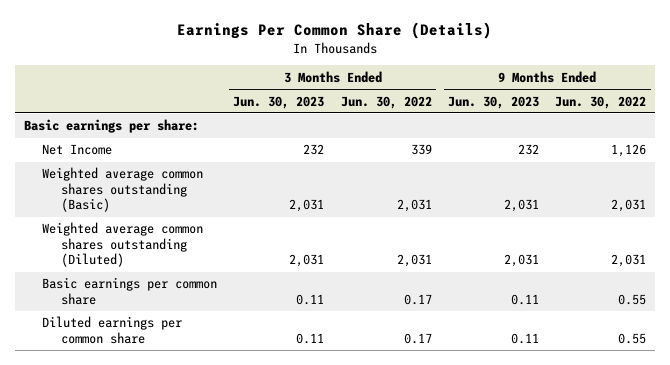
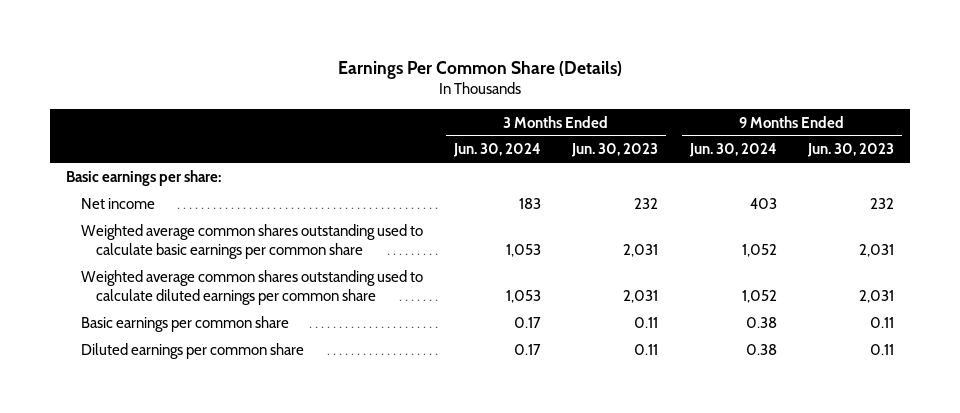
[340,95,432,109] Jun. 30, 2022 -> none
[555,95,647,109] Jun. 30, 2022 -> none
none -> [453,143,542,158] Jun. 30, 2024
none -> [688,143,777,158] Jun. 30, 2024
[42,144,113,156] Net Income -> [80,197,155,209] Net income
[42,167,204,213] Weighted average common shares outstanding (Basic) -> [80,223,423,260] Weighted average common shares outstanding used to calculate basic earnings per common share
[42,222,204,268] Weighted average common shares outstanding (Diluted) -> [80,269,423,306] Weighted average common shares outstanding used to calculate diluted earnings per common share

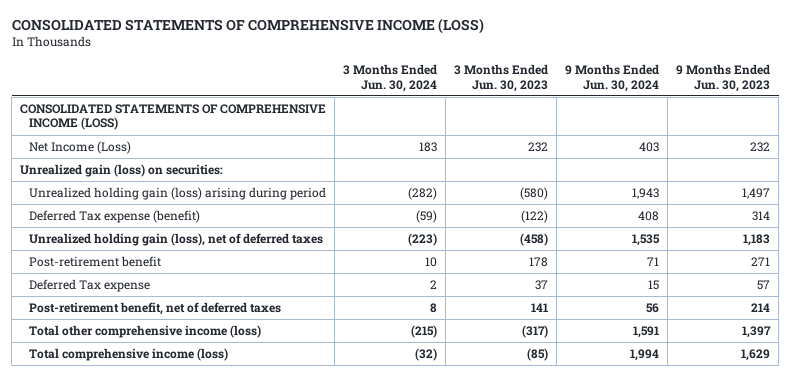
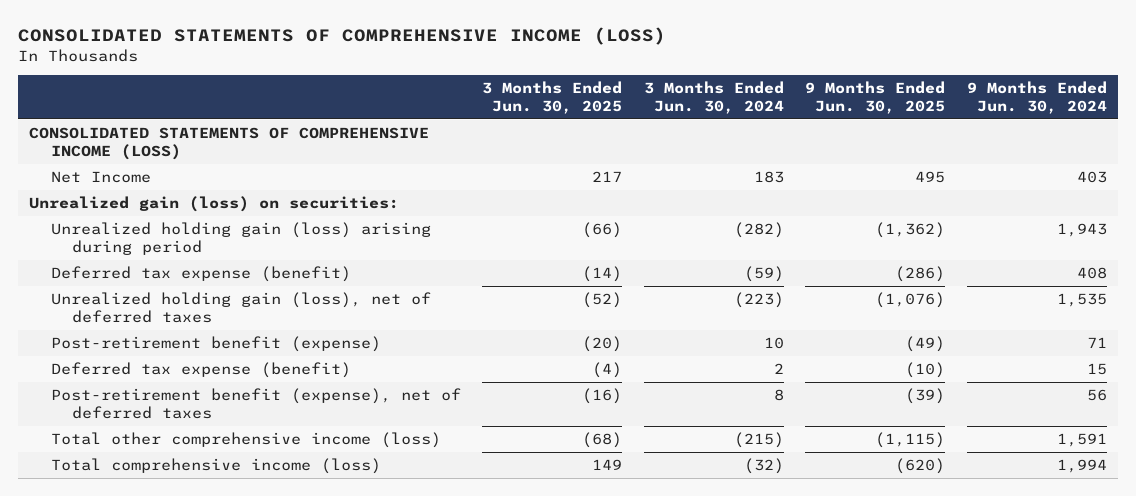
[454,64,549,92] 3 Months Ended Jun. 30, 2023 -> none
[676,64,771,92] 9 Months Ended Jun. 30, 2023 -> none
none -> [482,81,623,115] 3 Months Ended Jun. 30, 2025
none -> [805,81,946,115] 9 Months Ended Jun. 30, 2025
[29,141,132,155] Net Income (Loss) -> [50,171,151,184] Net Income
[29,210,201,224] Deferred Tax expense (benefit) -> [50,266,351,283] Deferred tax expense (benefit)
[29,256,162,268] Post-retirement benefit -> [50,336,381,353] Post-retirement benefit (expense)
[29,279,151,293] Deferred Tax expense -> [50,362,351,379] Deferred tax expense (benefit)
[29,302,282,316] Post-retirement benefit, net of deferred taxes -> [50,388,461,419] Post-retirement benefit (expense), net of deferred taxes

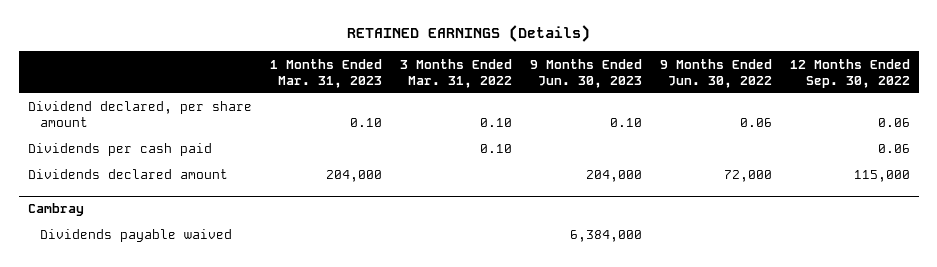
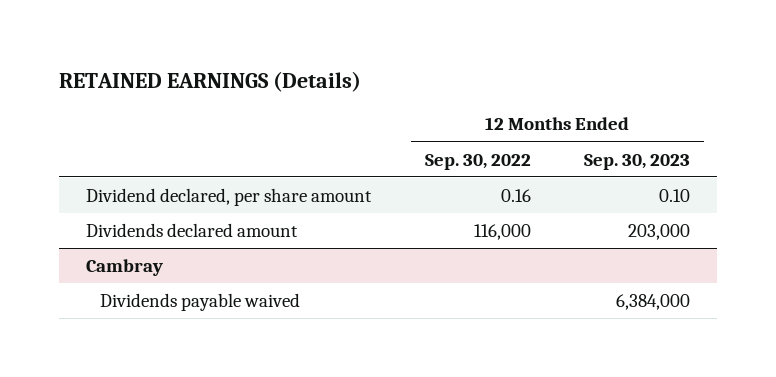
[269,58,382,88] 1 Months Ended Mar. 31, 2023 -> none
[399,58,512,88] 3 Months Ended Mar. 31, 2022 -> none
[529,58,642,88] 9 Months Ended Jun. 30, 2023 -> none
[659,58,772,88] 9 Months Ended Jun. 30, 2022 -> none
none -> [584,153,691,170] Sep. 30, 2023
[27,143,212,157] Dividends per cash paid -> none
[877,118,910,128] 0.06 -> [500,188,531,202] 0.16
[853,170,910,183] 115,000 -> [473,223,531,240] 116,000

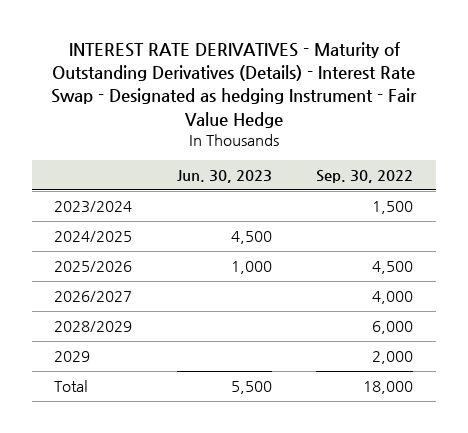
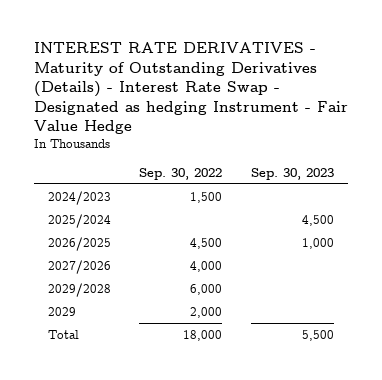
[176,170,272,184] Jun. 30, 2023 -> none
none -> [251,167,335,180] Sep. 30, 2023
[54,201,133,214] 2023/2024 -> [47,190,111,205] 2024/2023
[54,231,133,243] 2024/2025 -> [47,213,111,228] 2025/2024
[54,261,133,273] 2025/2026 -> [47,236,111,251] 2026/2025
[54,291,133,303] 2026/2027 -> [47,259,111,274] 2027/2026
[54,321,133,333] 2028/2029 -> [47,282,111,297] 2029/2028

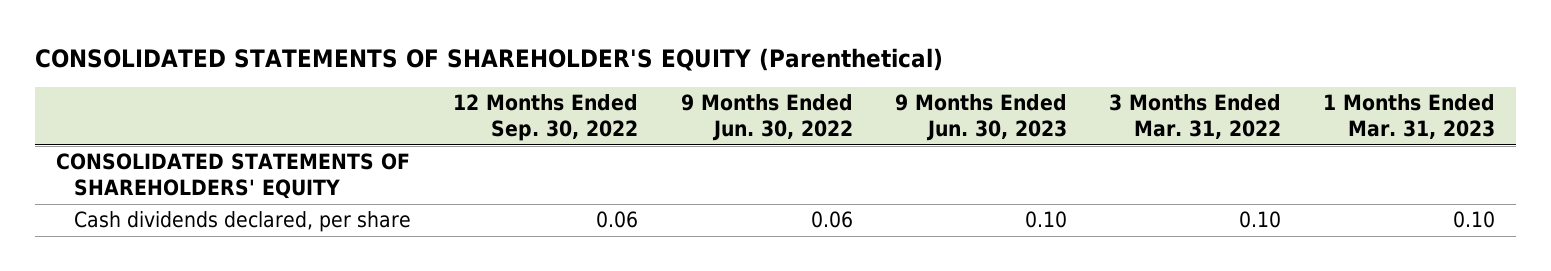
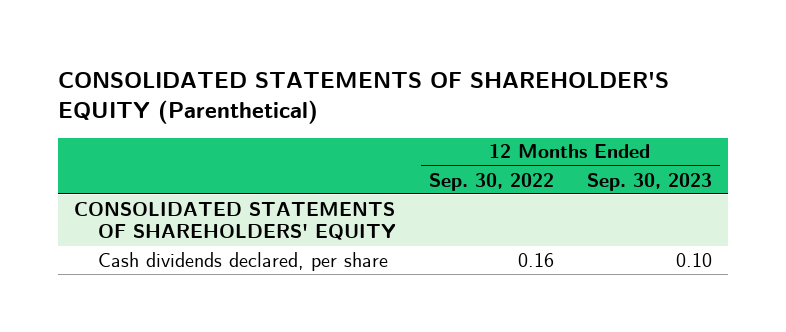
[680,94,853,141] 9 Months Ended Jun. 30, 2022 -> none
[894,94,1067,141] 9 Months Ended Jun. 30, 2023 -> none
[1108,94,1281,139] 3 Months Ended Mar. 31, 2022 -> none
[1323,94,1496,139] 1 Months Ended Mar. 31, 2023 -> none
none -> [586,172,712,191] Sep. 30, 2023
[596,211,639,229] 0.06 -> [517,252,554,267] 0.16

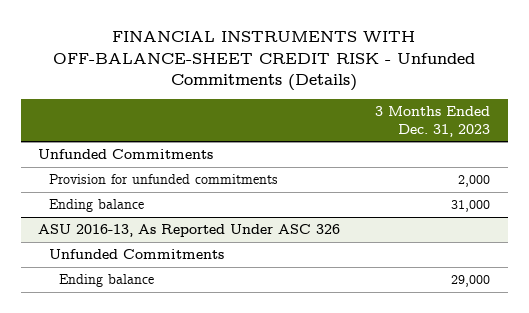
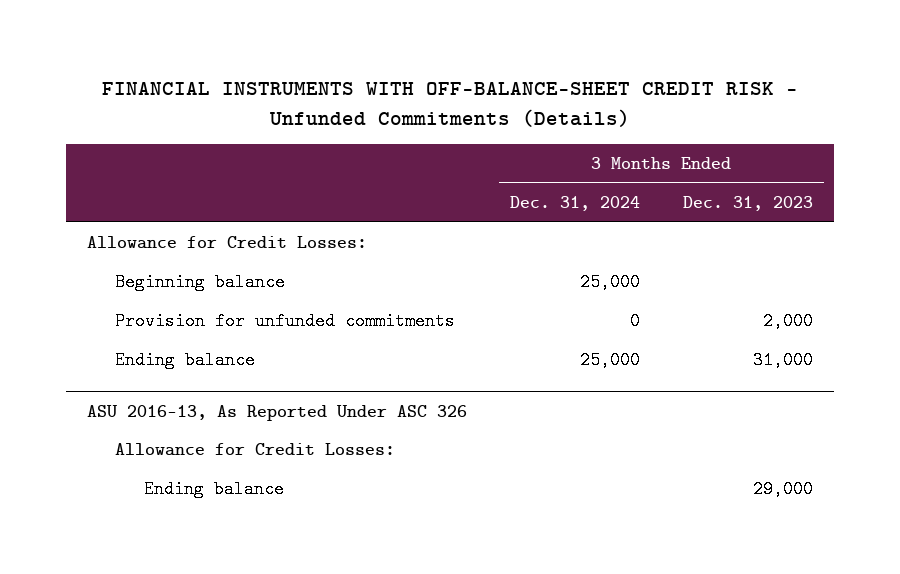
none -> [509,196,640,212] Dec. 31, 2024
[38,149,214,160] Unfunded Commitments -> [86,236,367,250] Allowance for Credit Losses:
none -> [115,273,286,292] Beginning balance
[48,249,224,260] Unfunded Commitments -> [115,443,396,457] Allowance for Credit Losses:

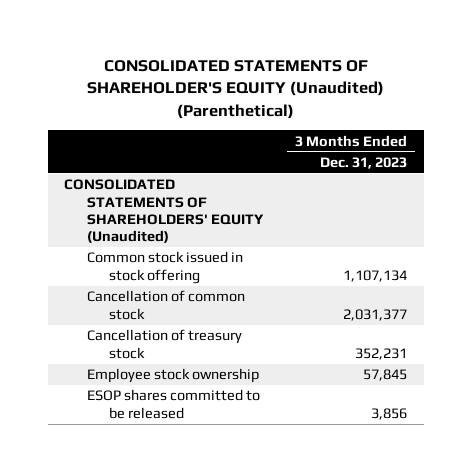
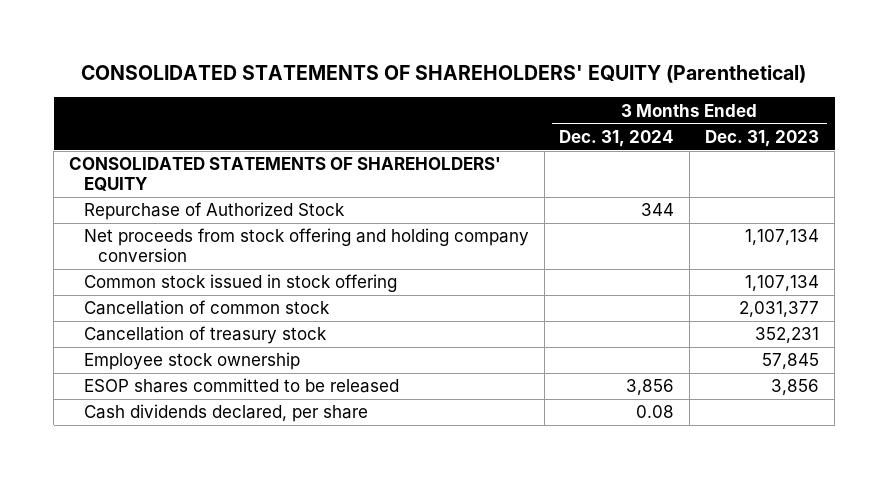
[86,59,384,119] CONSOLIDATED STATEMENTS OF SHAREHOLDER'S EQUITY (Unaudited) (Parenthetical) -> [81,65,807,84] CONSOLIDATED STATEMENTS OF SHAREHOLDERS' EQUITY (Parenthetical)
none -> [559,129,675,147] Dec. 31, 2024
[64,179,264,244] CONSOLIDATED STATEMENTS OF SHAREHOLDERS' EQUITY (Unaudited) -> [69,157,502,192] CONSOLIDATED STATEMENTS OF SHAREHOLDERS' EQUITY
none -> [83,202,345,221] Repurchase of Authorized Stock
none -> [83,228,529,263] Net proceeds from stock offering and holding company conversion
none -> [83,404,368,423] Cash dividends declared, per share

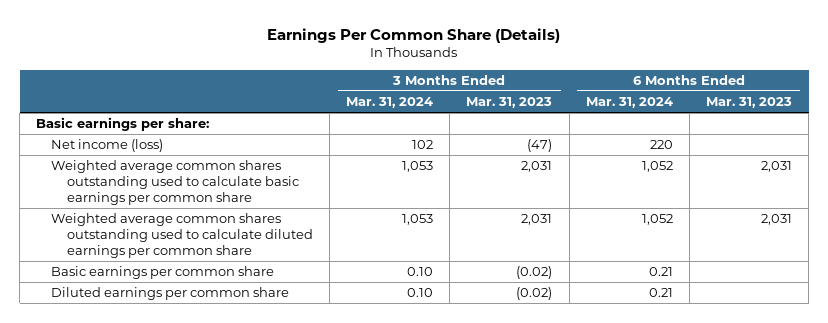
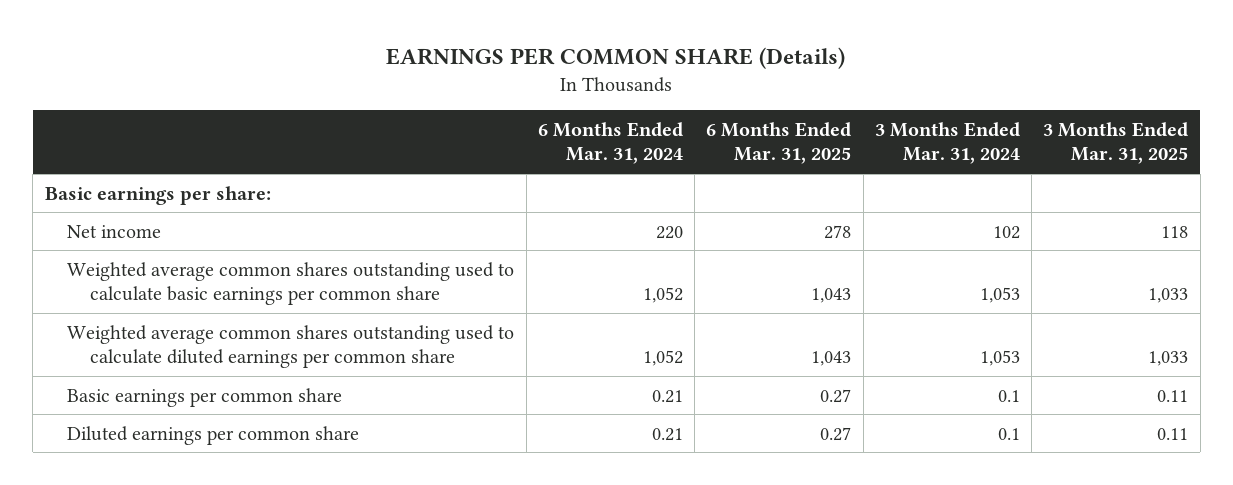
[267,27,561,43] Earnings Per Common Share (Details) -> [386,46,846,69] EARNINGS PER COMMON SHARE (Details)
[466,97,553,109] Mar. 31, 2023 -> none
[706,97,793,109] Mar. 31, 2023 -> none
none -> [706,122,852,165] 6 Months Ended Mar. 31, 2025
none -> [1043,122,1189,165] 3 Months Ended Mar. 31, 2025
[51,139,164,153] Net income (loss) -> [67,224,162,238] Net income
[406,267,433,277] 0.10 -> [997,389,1020,402] 0.1
[406,288,433,298] 0.10 -> [997,427,1020,440] 0.1

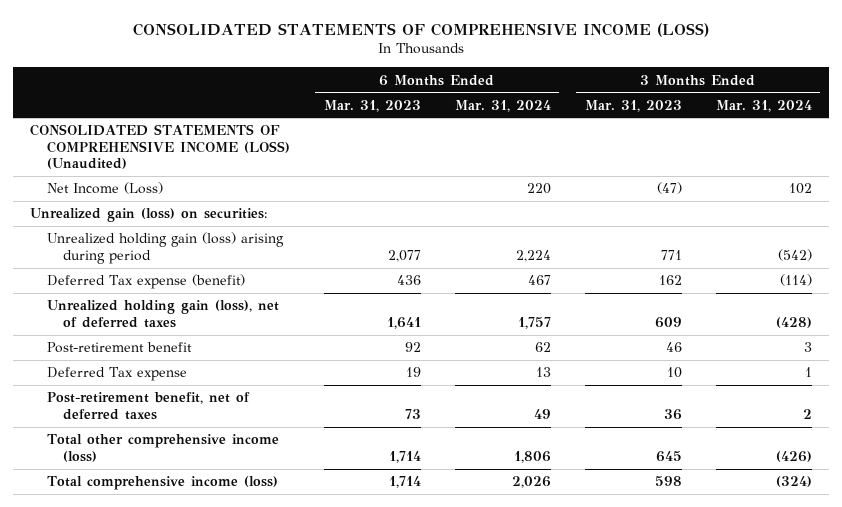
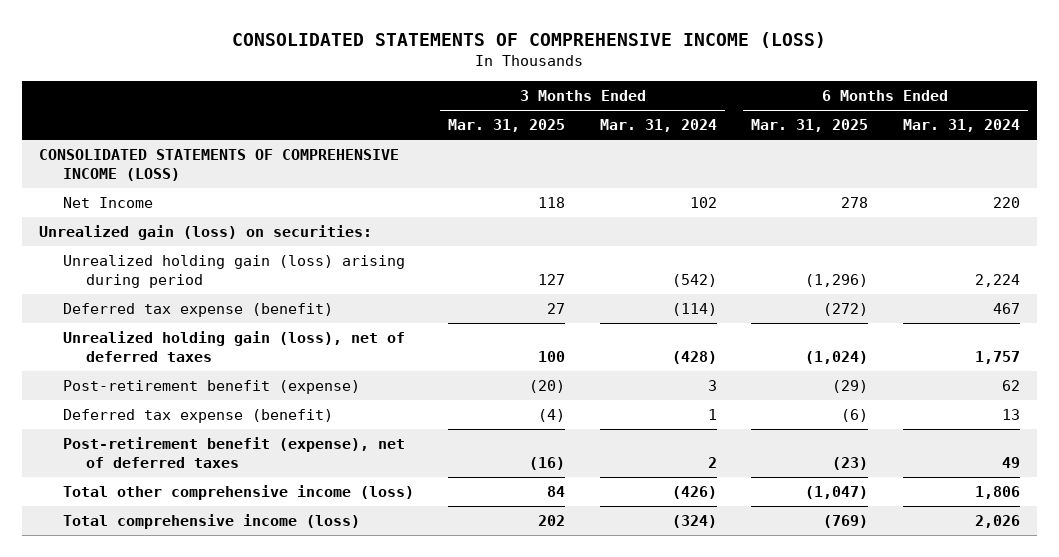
[323,99,421,112] Mar. 31, 2023 -> none
[584,99,682,112] Mar. 31, 2023 -> none
none -> [448,119,566,133] Mar. 31, 2025
none -> [751,119,869,133] Mar. 31, 2025
[30,124,290,170] CONSOLIDATED STATEMENTS OF COMPREHENSIVE INCOME (LOSS) (Unaudited) -> [39,149,400,181] CONSOLIDATED STATEMENTS OF COMPREHENSIVE INCOME (LOSS)
[46,182,163,195] Net Income (Loss) -> [62,197,153,209] Net Income
[46,274,245,290] Deferred Tax expense (benefit) -> [62,303,333,318] Deferred tax expense (benefit)
[46,342,192,354] Post-retirement benefit -> [62,380,360,395] Post-retirement benefit (expense)
[46,367,187,382] Deferred Tax expense -> [62,409,333,424] Deferred tax expense (benefit)
[46,392,250,420] Post-retirement benefit, net of deferred taxes -> [62,437,405,468] Post-retirement benefit (expense), net of deferred taxes

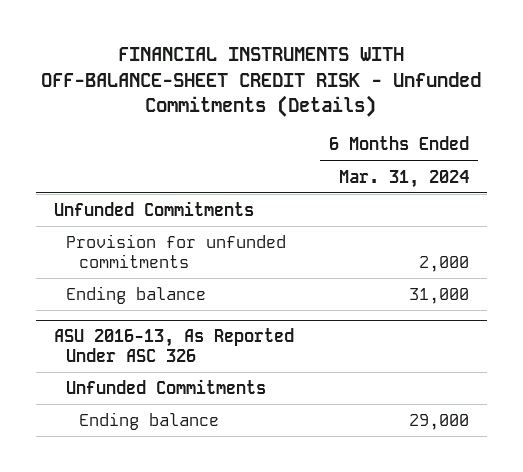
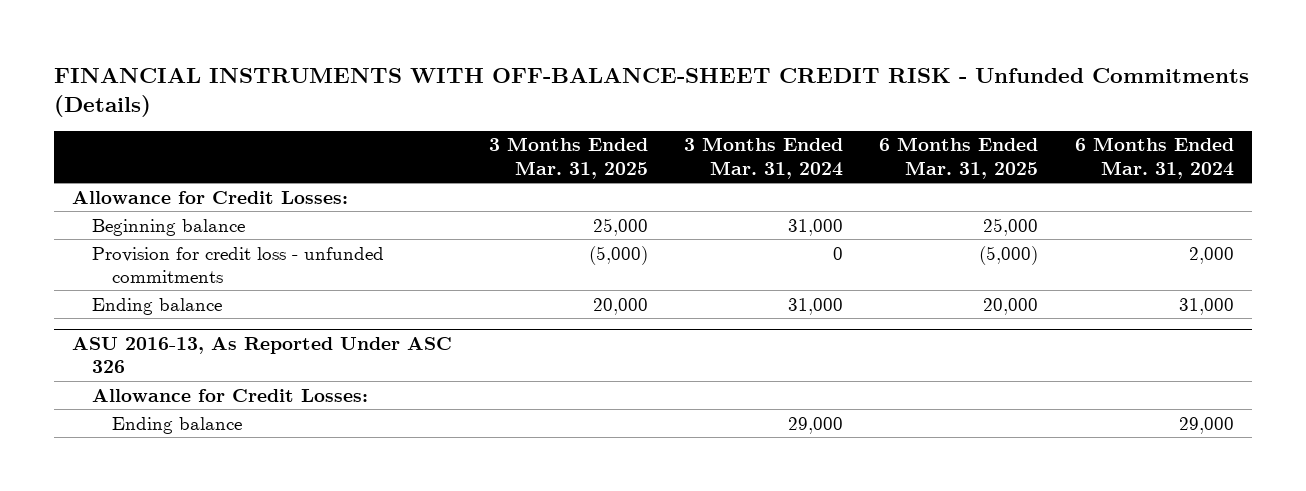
none -> [488,137,648,179] 3 Months Ended Mar. 31, 2025
none -> [683,137,843,179] 3 Months Ended Mar. 31, 2024
none -> [879,137,1039,179] 6 Months Ended Mar. 31, 2025
[53,200,254,216] Unfunded Commitments -> [72,190,349,204] Allowance for Credit Losses:
none -> [91,218,245,236] Beginning balance
[66,233,287,268] Provision for unfunded commitments -> [91,246,384,283] Provision for credit loss - unfunded commitments
[66,378,267,394] Unfunded Commitments -> [91,388,368,402] Allowance for Credit Losses:

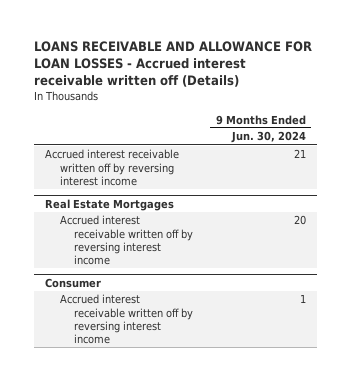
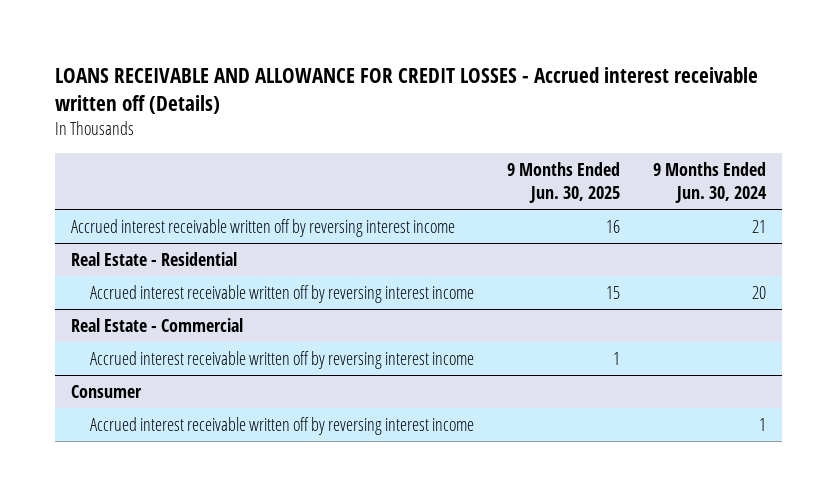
[33,40,312,88] LOANS RECEIVABLE AND ALLOWANCE FOR LOAN LOSSES - Accrued interest receivable written off (Details) -> [54,66,758,114] LOANS RECEIVABLE AND ALLOWANCE FOR CREDIT LOSSES - Accrued interest receivable written off (Details)
none -> [507,162,621,204] 9 Months Ended Jun. 30, 2025
[44,198,174,211] Real Estate Mortgages -> [70,252,237,267] Real Estate - Residential
none -> [70,318,243,333] Real Estate - Commercial
none -> [90,351,475,370] Accrued interest receivable written off by reversing interest income

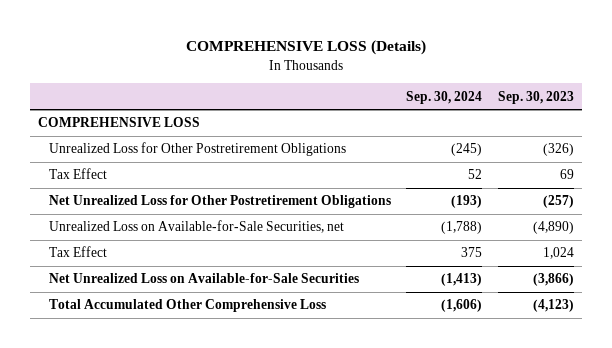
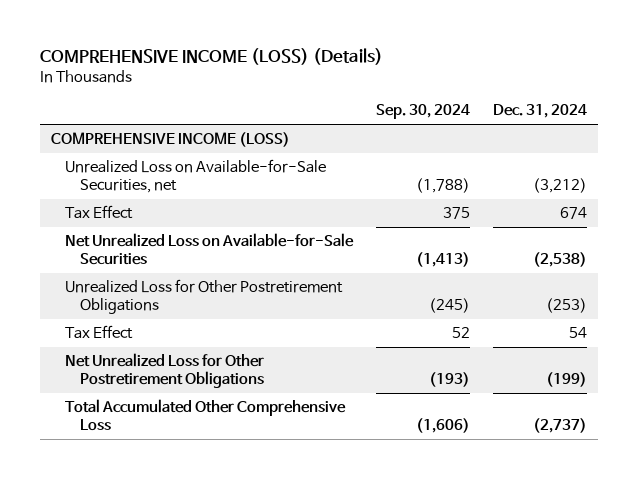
[185,40,426,56] COMPREHENSIVE LOSS (Details) -> [39,48,383,66] COMPREHENSIVE INCOME (LOSS) (Details)
[497,90,574,104] Sep. 30, 2023 -> none
none -> [492,104,587,119] Dec. 31, 2024
[37,117,200,128] COMPREHENSIVE LOSS -> [51,132,291,148] COMPREHENSIVE INCOME (LOSS)
[48,142,346,157] Unrealized Loss for Other Postretirement Obligations -> [65,279,344,315] Unrealized Loss for Other Postretirement Obligations
[48,168,107,180] Tax Effect -> [65,325,134,340] Tax Effect
[48,195,391,209] Net Unrealized Loss for Other Postretirement Obligations -> [65,353,265,389] Net Unrealized Loss for Other Postretirement Obligations

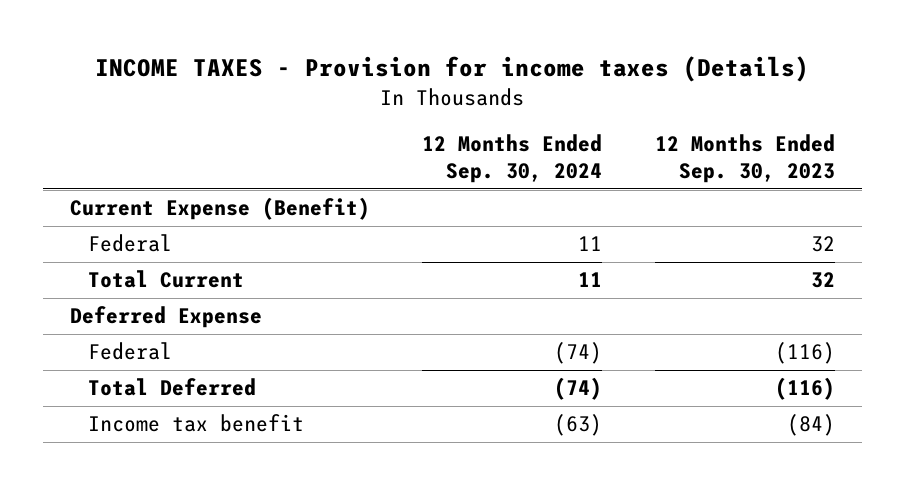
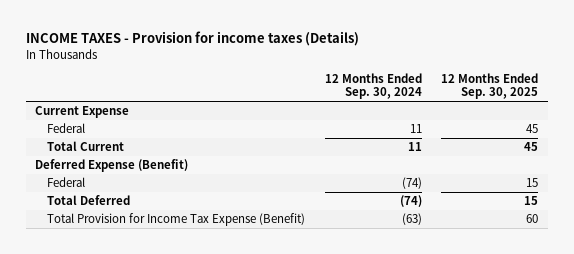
[655,133,836,184] 12 Months Ended Sep. 30, 2023 -> none
none -> [441,73,539,100] 12 Months Ended Sep. 30, 2025
[69,197,370,221] Current Expense (Benefit) -> [35,106,130,119] Current Expense
[69,306,262,329] Deferred Expense -> [35,159,189,173] Deferred Expense (Benefit)
[88,414,305,433] Income tax benefit -> [47,213,306,227] Total Provision for Income Tax Expense (Benefit)

